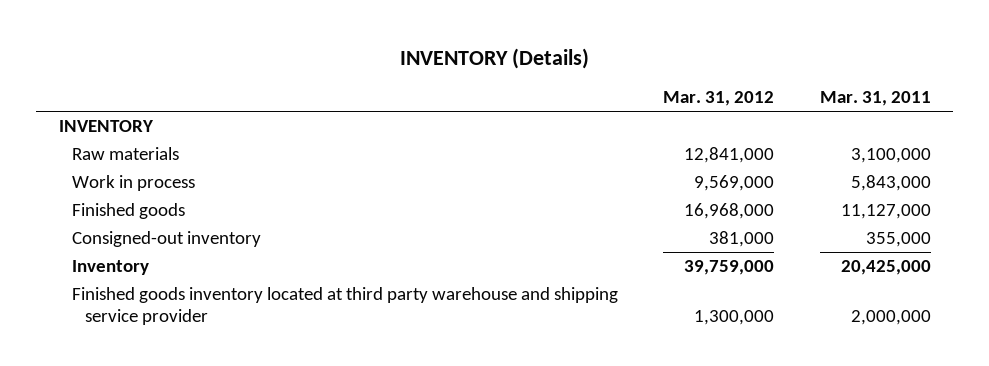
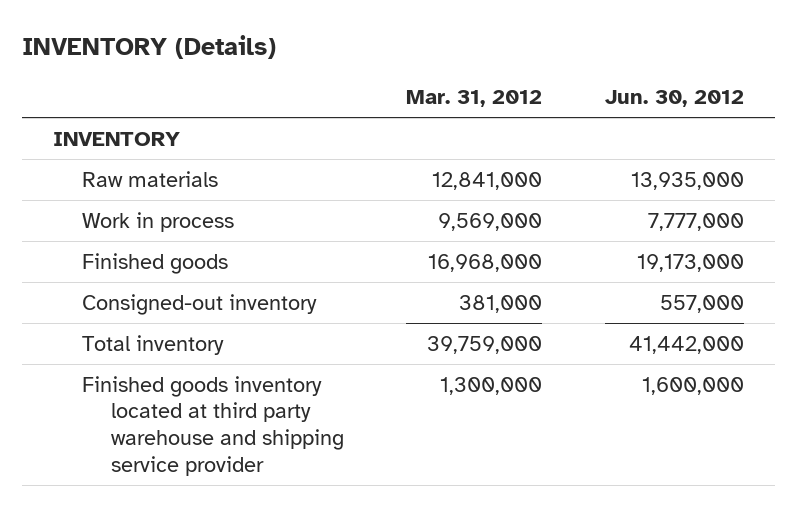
[819,91,931,107] Mar. 31, 2011 -> none
none -> [604,90,744,108] Jun. 30, 2012
[72,259,150,275] Inventory -> [81,334,224,355] Total inventory

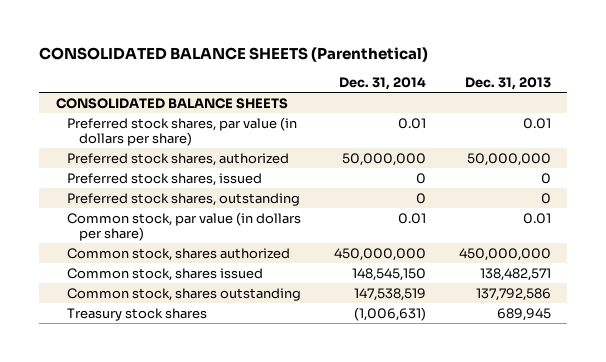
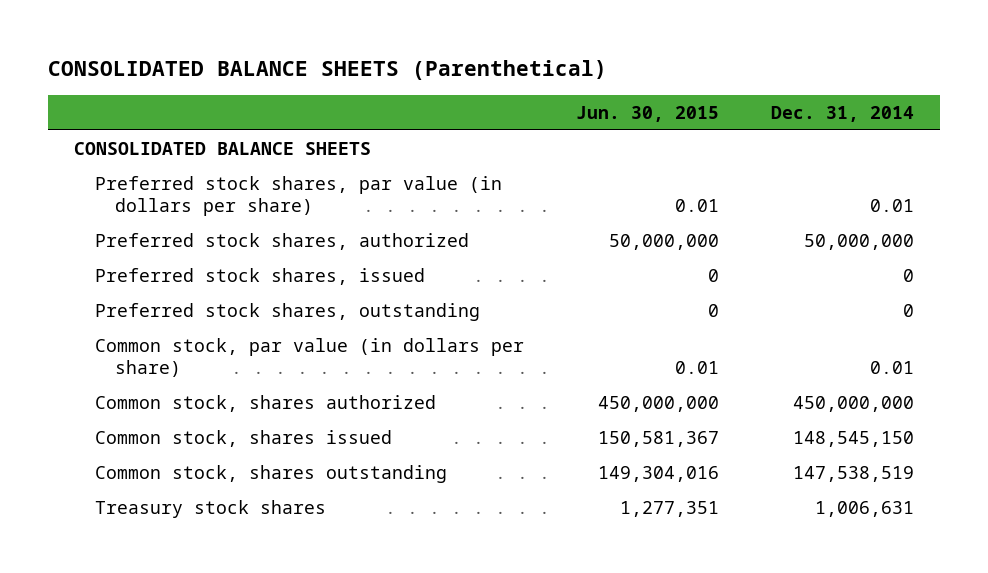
[464,76,551,90] Dec. 31, 2013 -> none
none -> [575,105,719,122] Jun. 30, 2015
[353,306,426,321] (1,006,631) -> [814,501,914,518] 1,006,631

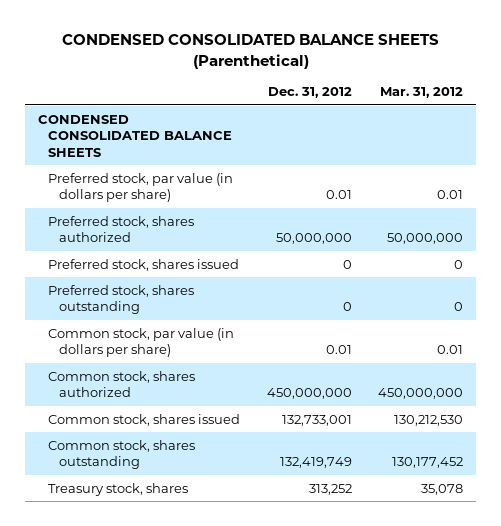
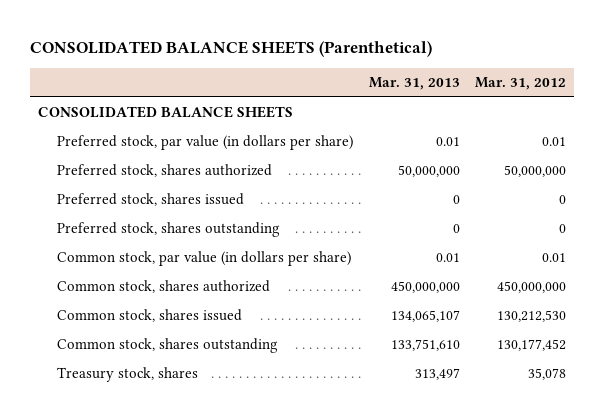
[61,34,439,69] CONDENSED CONSOLIDATED BALANCE SHEETS (Parenthetical) -> [30,41,433,58] CONSOLIDATED BALANCE SHEETS (Parenthetical)
[267,87,352,99] Dec. 31, 2012 -> none
none -> [368,77,460,91] Mar. 31, 2013
[38,114,233,157] CONDENSED CONSOLIDATED BALANCE SHEETS -> [37,106,293,119] CONSOLIDATED BALANCE SHEETS

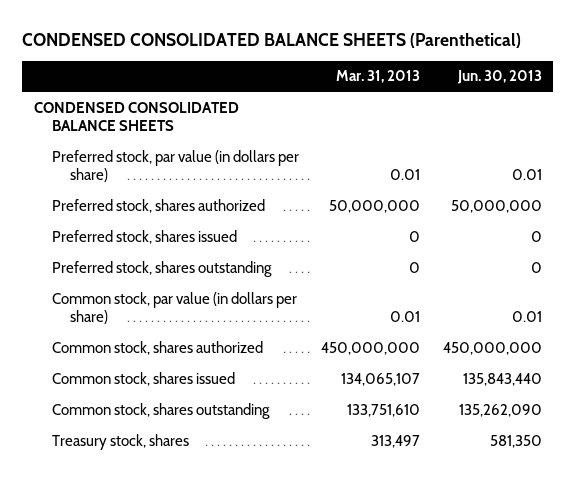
[30,41,433,58] CONSOLIDATED BALANCE SHEETS (Parenthetical) -> [22,32,522,48] CONDENSED CONSOLIDATED BALANCE SHEETS (Parenthetical)
[475,77,567,91] Mar. 31, 2012 -> none
none -> [456,70,542,85] Jun. 30, 2013
[37,106,293,119] CONSOLIDATED BALANCE SHEETS -> [33,101,239,132] CONDENSED CONSOLIDATED BALANCE SHEETS

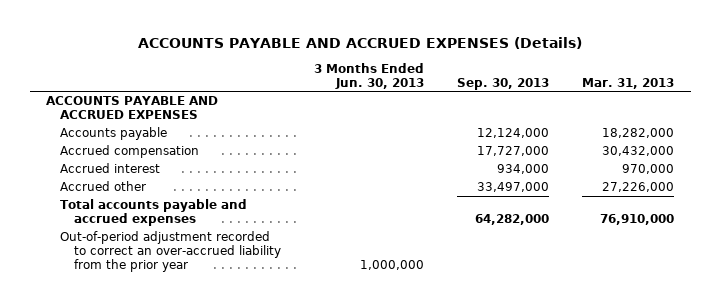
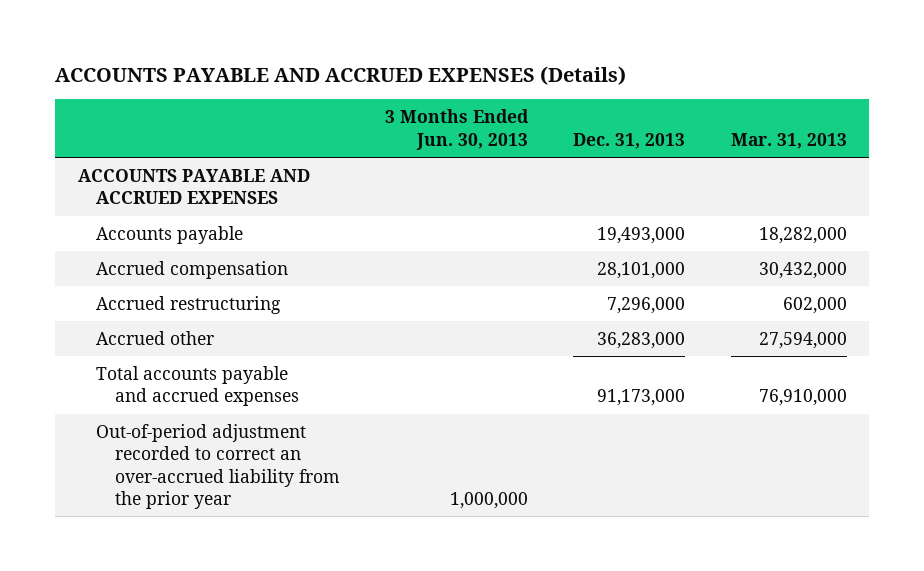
[457,77,550,90] Sep. 30, 2013 -> none
none -> [573,132,686,149] Dec. 31, 2013
[60,163,161,174] Accrued interest -> none
none -> [96,295,282,314] Accrued restructuring
[602,182,675,193] 27,226,000 -> [758,331,847,349] 27,594,000

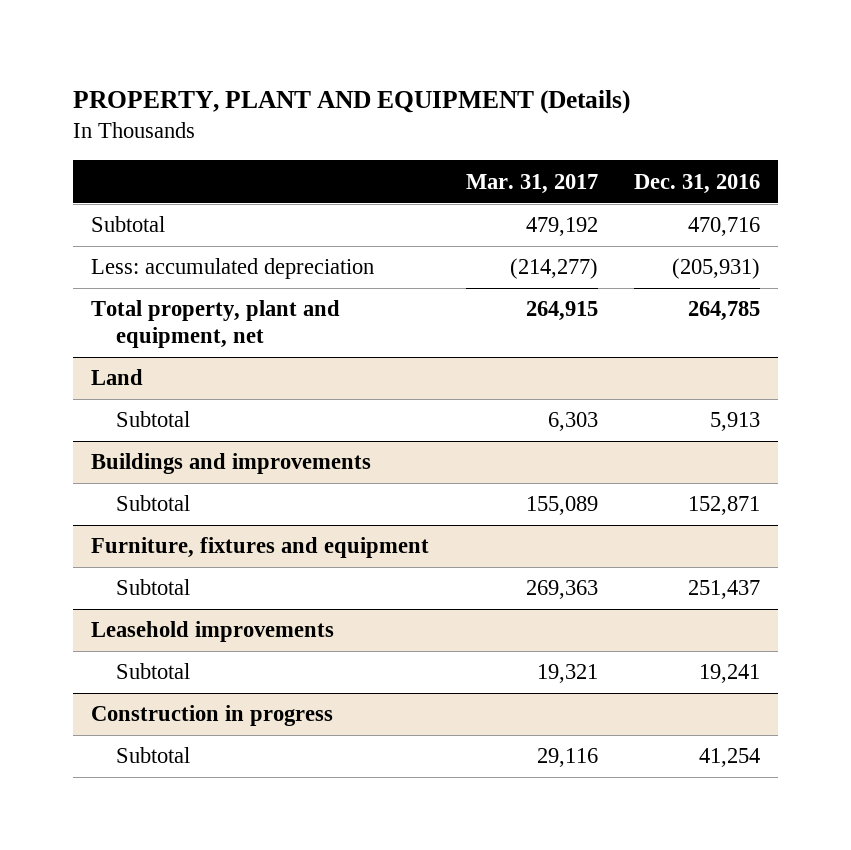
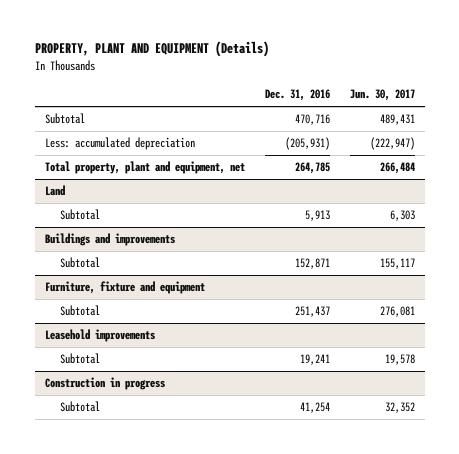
[465,173,598,194] Mar. 31, 2017 -> none
none -> [349,89,415,102] Jun. 30, 2017
[91,537,430,559] Furniture, fixtures and equipment -> [44,281,205,295] Furniture, fixture and equipment

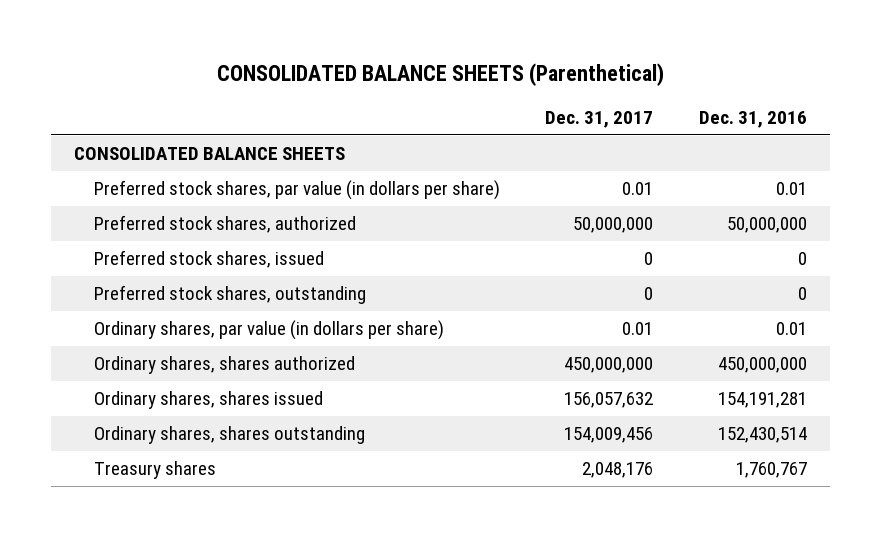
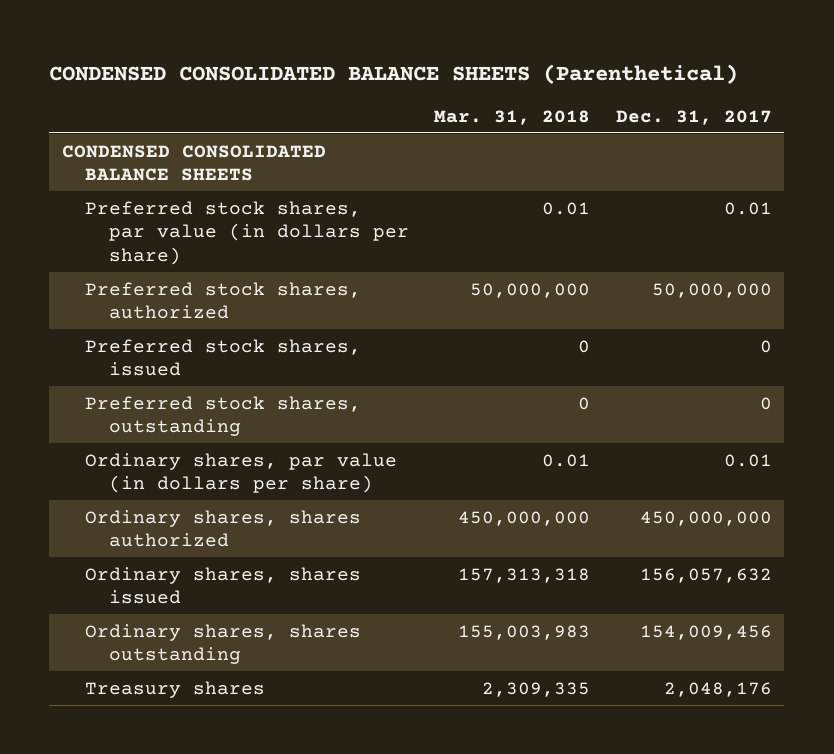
[216,62,664,86] CONSOLIDATED BALANCE SHEETS (Parenthetical) -> [49,63,739,84] CONDENSED CONSOLIDATED BALANCE SHEETS (Parenthetical)
[699,111,808,129] Dec. 31, 2016 -> none
none -> [434,109,591,125] Mar. 31, 2018
[73,147,345,161] CONSOLIDATED BALANCE SHEETS -> [62,144,327,182] CONDENSED CONSOLIDATED BALANCE SHEETS

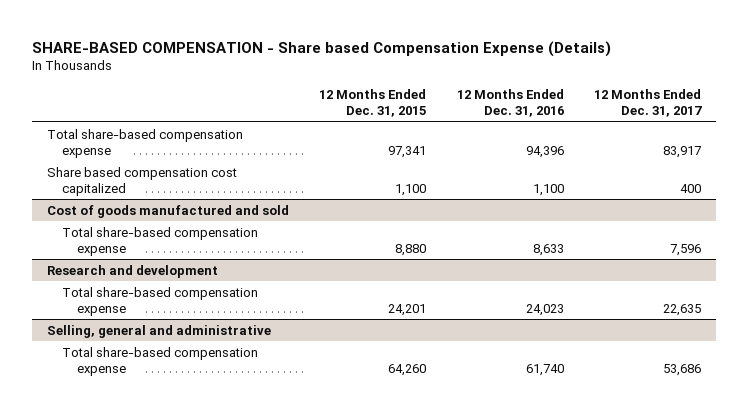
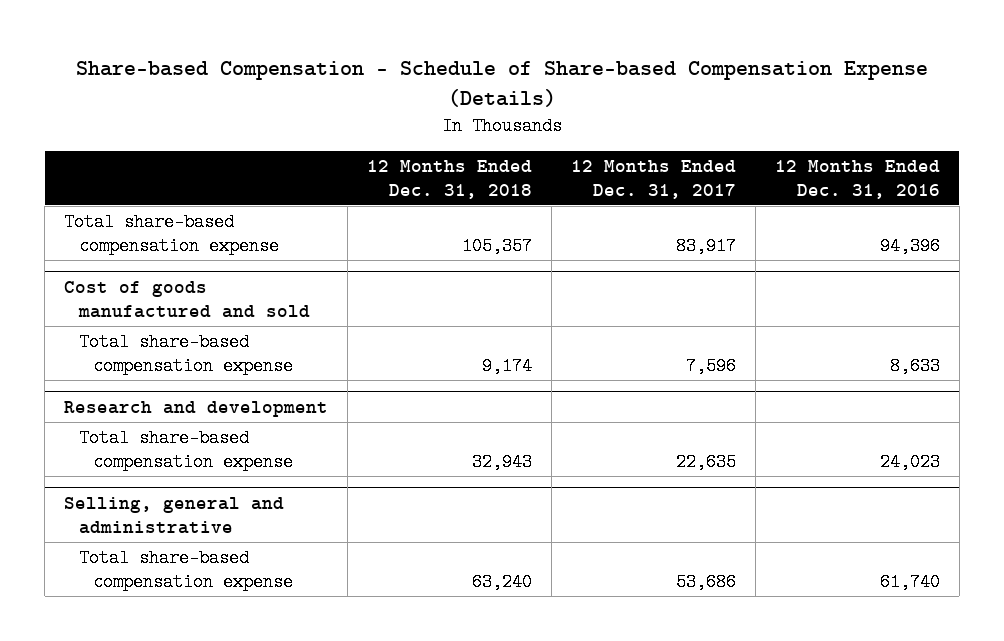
[32,40,612,57] SHARE-BASED COMPENSATION - Share based Compensation Expense (Details) -> [76,61,929,108] Share-based Compensation - Schedule of Share-based Compensation Expense (Details)
[319,89,427,118] 12 Months Ended Dec. 31, 2015 -> none
none -> [367,159,533,199] 12 Months Ended Dec. 31, 2018
[47,166,238,196] Share based compensation cost capitalized -> none

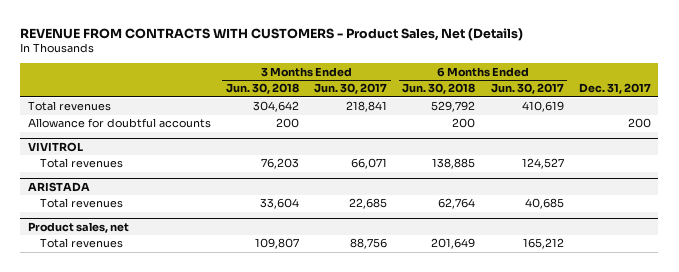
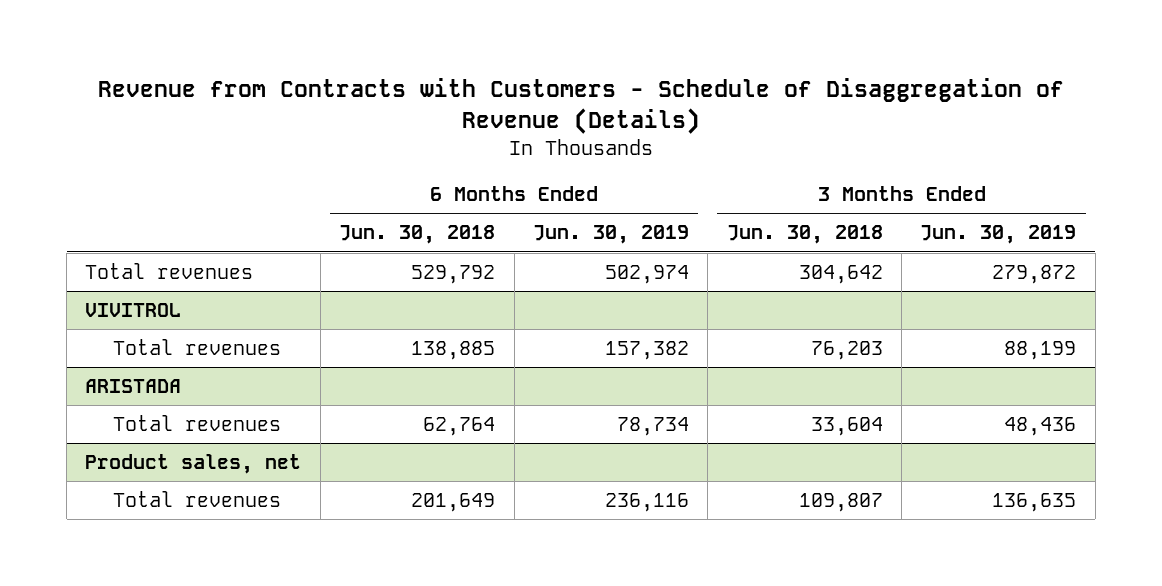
[20,27,524,41] REVENUE FROM CONTRACTS WITH CUSTOMERS - Product Sales, Net (Details) -> [97,78,1064,135] Revenue from Contracts with Customers - Schedule of Disaggregation of Revenue (Details)
[314,83,388,95] Jun. 30, 2017 -> none
[490,83,564,95] Jun. 30, 2017 -> none
[578,83,651,95] Dec. 31, 2017 -> none
none -> [532,225,689,245] Jun. 30, 2019
none -> [920,225,1077,245] Jun. 30, 2019
[27,118,211,129] Allowance for doubtful accounts -> none

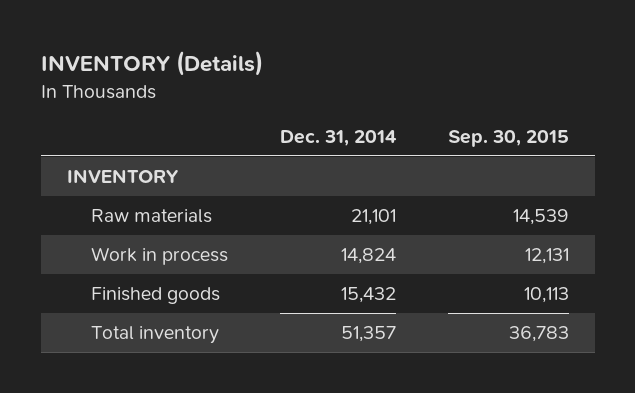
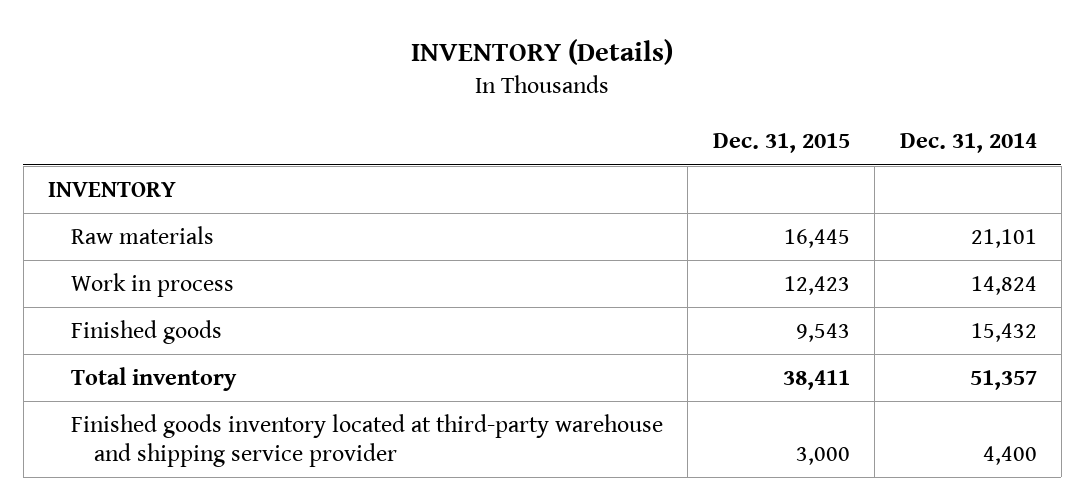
[447,130,569,148] Sep. 30, 2015 -> none
none -> [712,133,850,154] Dec. 31, 2015
none -> [70,414,663,468] Finished goods inventory located at third-party warehouse and shipping service provider

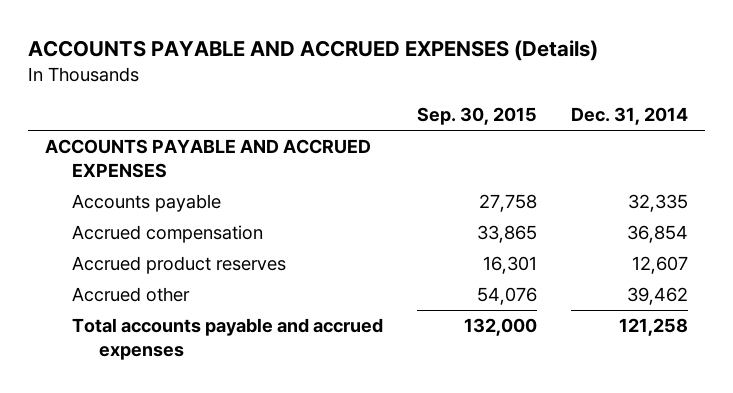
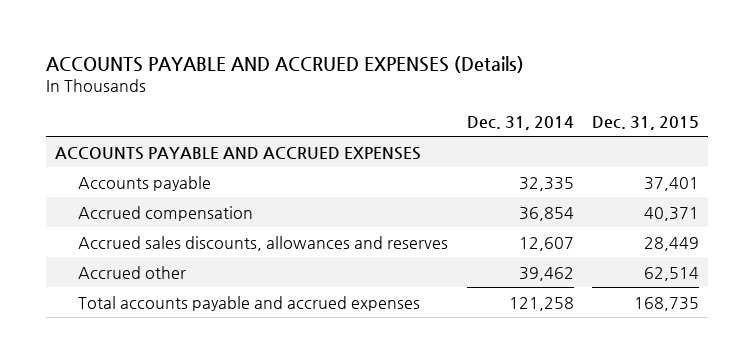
[417,107,538,126] Sep. 30, 2015 -> none
none -> [592,115,700,130] Dec. 31, 2015
[72,256,287,275] Accrued product reserves -> [78,235,449,251] Accrued sales discounts, allowances and reserves

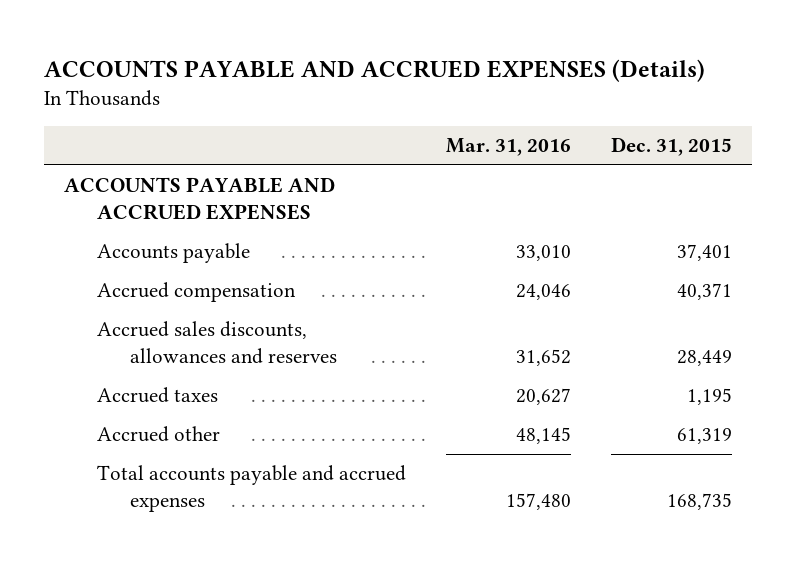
[466,115,574,130] Dec. 31, 2014 -> none
none -> [446,138,572,157] Mar. 31, 2016
none -> [97,387,219,404] Accrued taxes
[644,266,700,281] 62,514 -> [677,428,733,445] 61,319

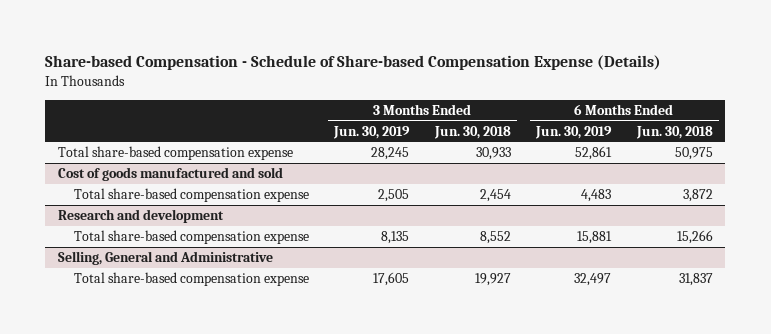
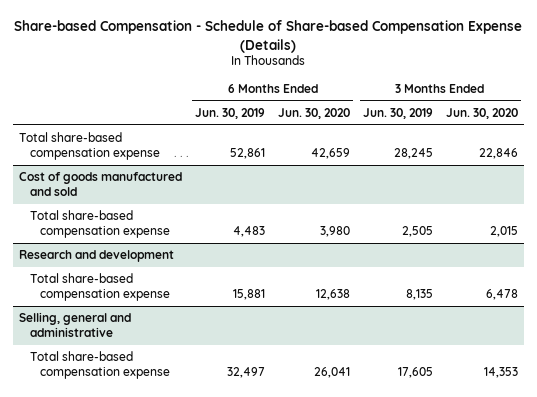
[433,125,511,139] Jun. 30, 2018 -> none
[635,125,713,139] Jun. 30, 2018 -> none
none -> [277,108,350,120] Jun. 30, 2020
none -> [445,108,518,120] Jun. 30, 2020
[58,251,274,266] Selling, General and Administrative -> [19,312,132,338] Selling, general and administrative

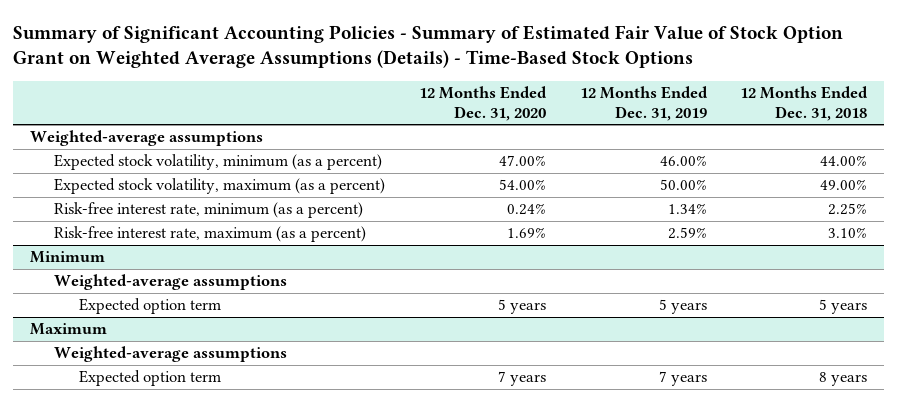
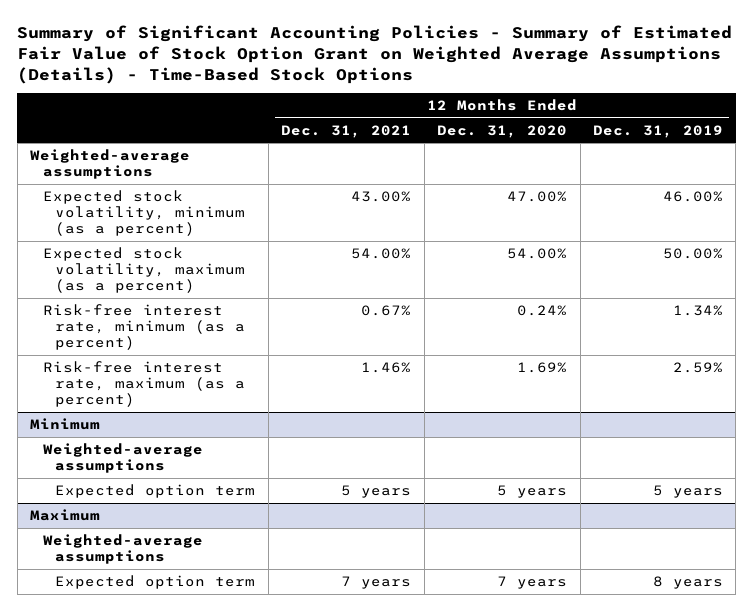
[740,86,869,121] 12 Months Ended Dec. 31, 2018 -> none
none -> [281,124,412,138] Dec. 31, 2021
[658,371,707,387] 7 years -> [652,575,723,589] 8 years

